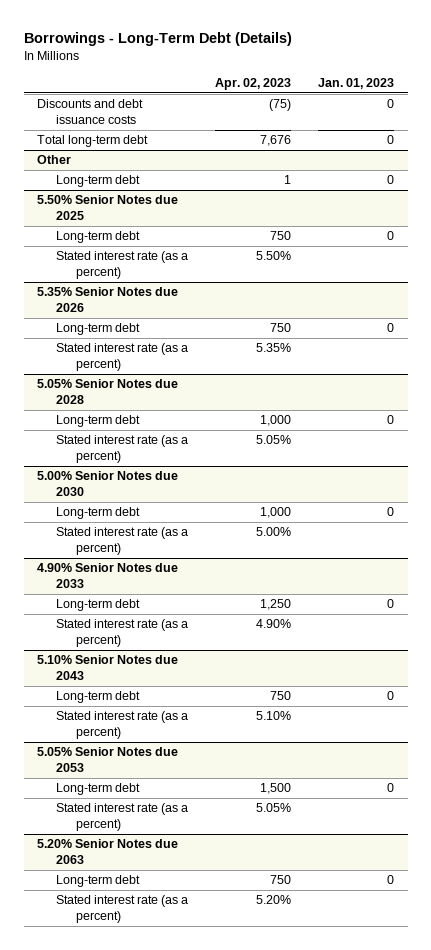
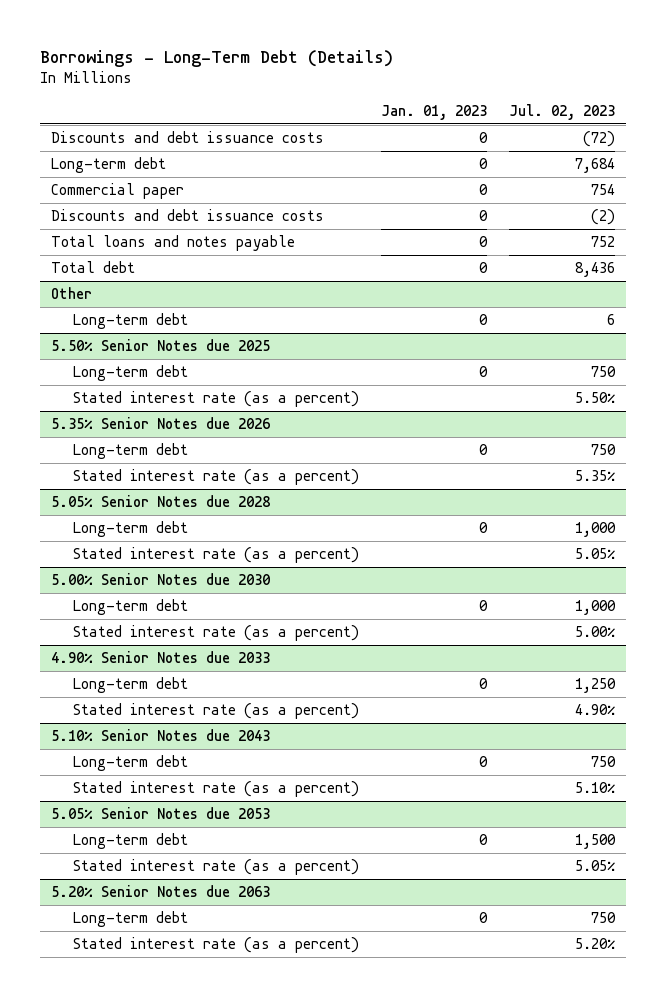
[215,78,292,91] Apr. 02, 2023 -> none
none -> [508,104,615,121] Jul. 02, 2023
[37,135,149,148] Total long-term debt -> [50,157,166,174] Long-term debt
none -> [50,183,184,200] Commercial paper
none -> [50,209,324,222] Discounts and debt issuance costs
none -> [50,235,295,252] Total loans and notes payable
none -> [50,261,135,274] Total debt

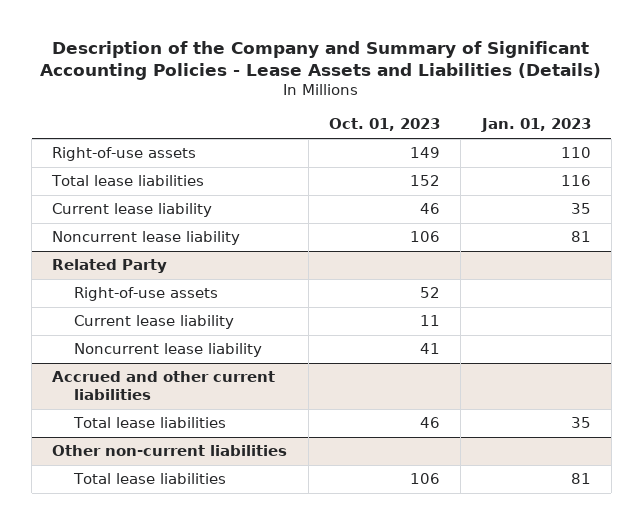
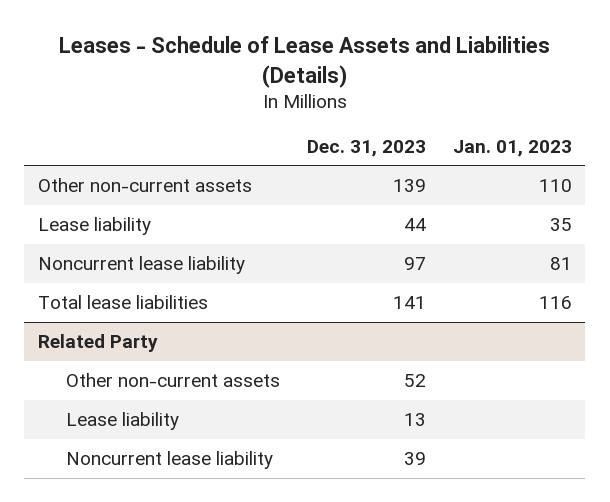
[40,40,602,81] Description of the Company and Summary of Significant Accounting Policies - Lease Assets and Liabilities (Details) -> [58,36,550,88] Leases - Schedule of Lease Assets and Liabilities (Details)
[328,118,440,132] Oct. 01, 2023 -> none
none -> [306,139,426,157] Dec. 31, 2023
[52,147,197,162] Right-of-use assets -> [37,177,252,192] Other non-current assets
[52,203,213,218] Current lease liability -> [37,216,151,235] Lease liability
[51,175,205,187] Total lease liabilities -> [37,294,208,309] Total lease liabilities
[74,287,219,302] Right-of-use assets -> [65,372,280,387] Other non-current assets
[74,315,235,330] Current lease liability -> [65,411,179,430] Lease liability
[52,371,276,401] Accrued and other current liabilities -> none
[73,417,227,429] Total lease liabilities -> none
[52,445,288,457] Other non-current liabilities -> none
[73,473,227,485] Total lease liabilities -> none

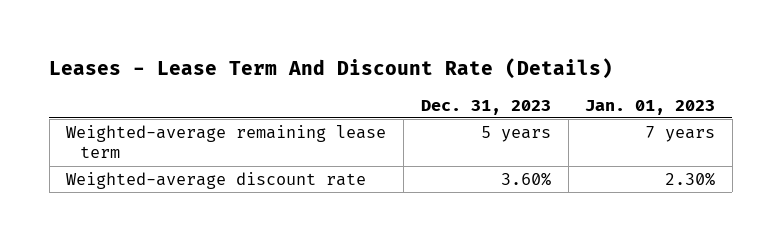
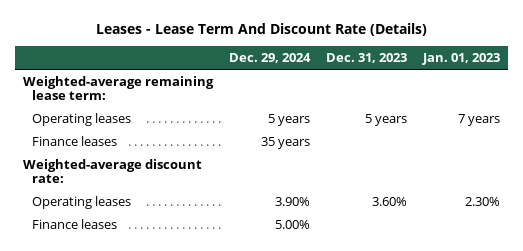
none -> [228,52,311,63] Dec. 29, 2024
none -> [22,75,214,101] Weighted-average remaining lease term:
[66,124,387,159] Weighted-average remaining lease term -> [31,112,131,126] Operating leases
none -> [31,135,117,146] Finance leases
none -> [22,158,202,184] Weighted-average discount rate:
[66,171,367,189] Weighted-average discount rate -> [31,195,131,209] Operating leases
none -> [31,218,117,229] Finance leases

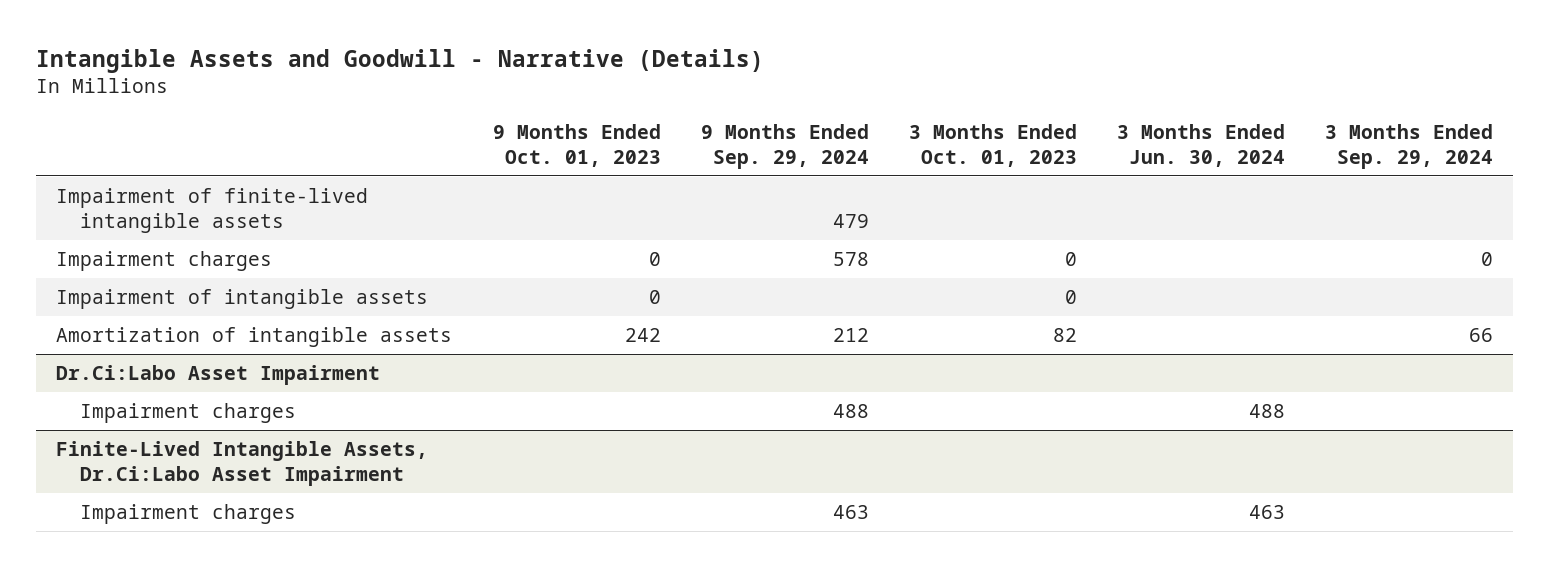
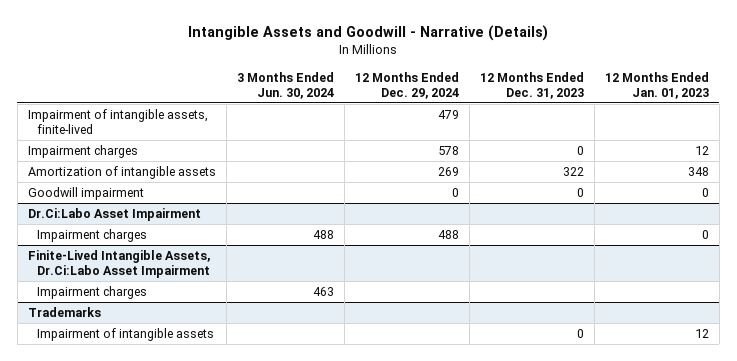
[492,123,661,167] 9 Months Ended Oct. 01, 2023 -> none
[700,123,869,169] 9 Months Ended Sep. 29, 2024 -> none
[908,123,1077,167] 3 Months Ended Oct. 01, 2023 -> none
[1325,123,1494,169] 3 Months Ended Sep. 29, 2024 -> none
none -> [354,71,459,99] 12 Months Ended Dec. 29, 2024
none -> [479,71,584,99] 12 Months Ended Dec. 31, 2023
none -> [604,71,709,99] 12 Months Ended Jan. 01, 2023
[56,188,369,234] Impairment of finite-lived intangible assets -> [27,108,208,135] Impairment of intangible assets, finite-lived
[56,289,429,310] Impairment of intangible assets -> none
none -> [27,186,144,200] Goodwill impairment
none -> [27,306,101,317] Trademarks
none -> [36,327,214,341] Impairment of intangible assets

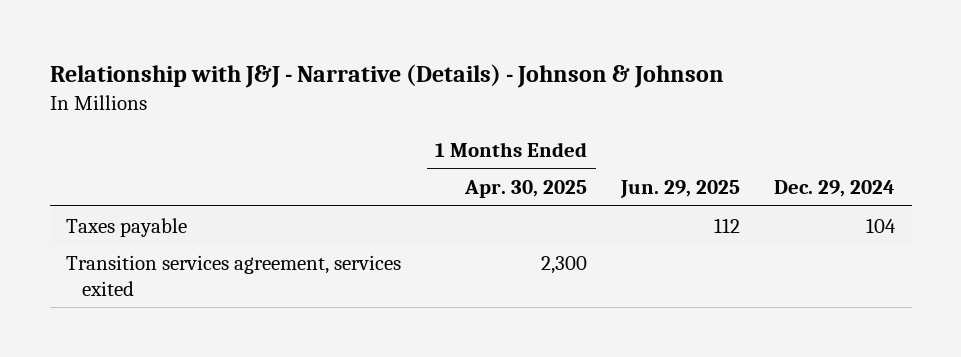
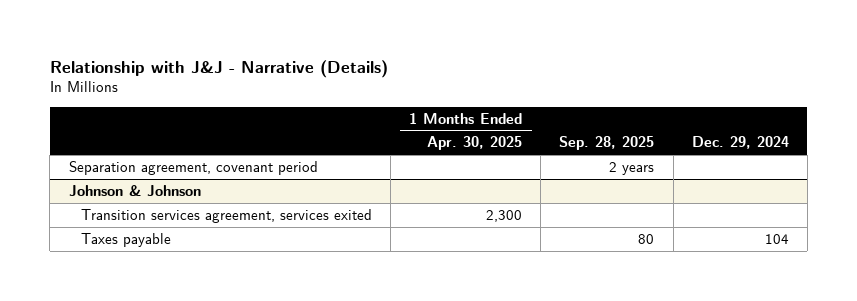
[49,64,724,89] Relationship with J&J - Narrative (Details) - Johnson & Johnson -> [49,59,388,78] Relationship with J&J - Narrative (Details)
[619,180,740,199] Jun. 29, 2025 -> none
none -> [559,136,655,151] Sep. 28, 2025
[66,217,188,237] Taxes payable -> none
[66,254,402,296] Transition services agreement, services exited -> none
none -> [68,160,318,175] Separation agreement, covenant period
none -> [68,184,201,196] Johnson & Johnson
none -> [81,208,373,223] Transition services agreement, services exited
none -> [81,232,172,247] Taxes payable

